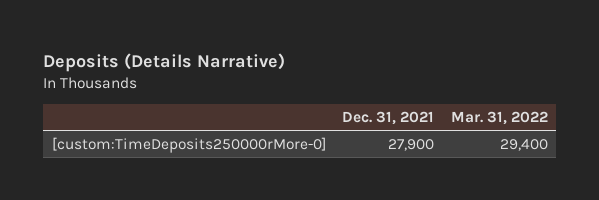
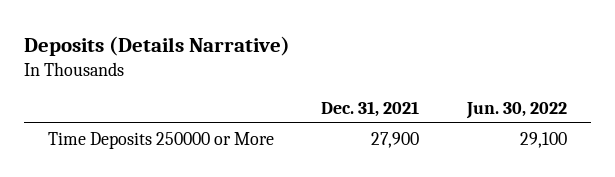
[450,110,548,125] Mar. 31, 2022 -> none
none -> [466,102,568,120] Jun. 30, 2022
[51,137,326,154] [custom:TimeDeposits250000rMore-0] -> [47,131,274,149] Time Deposits 250000 or More

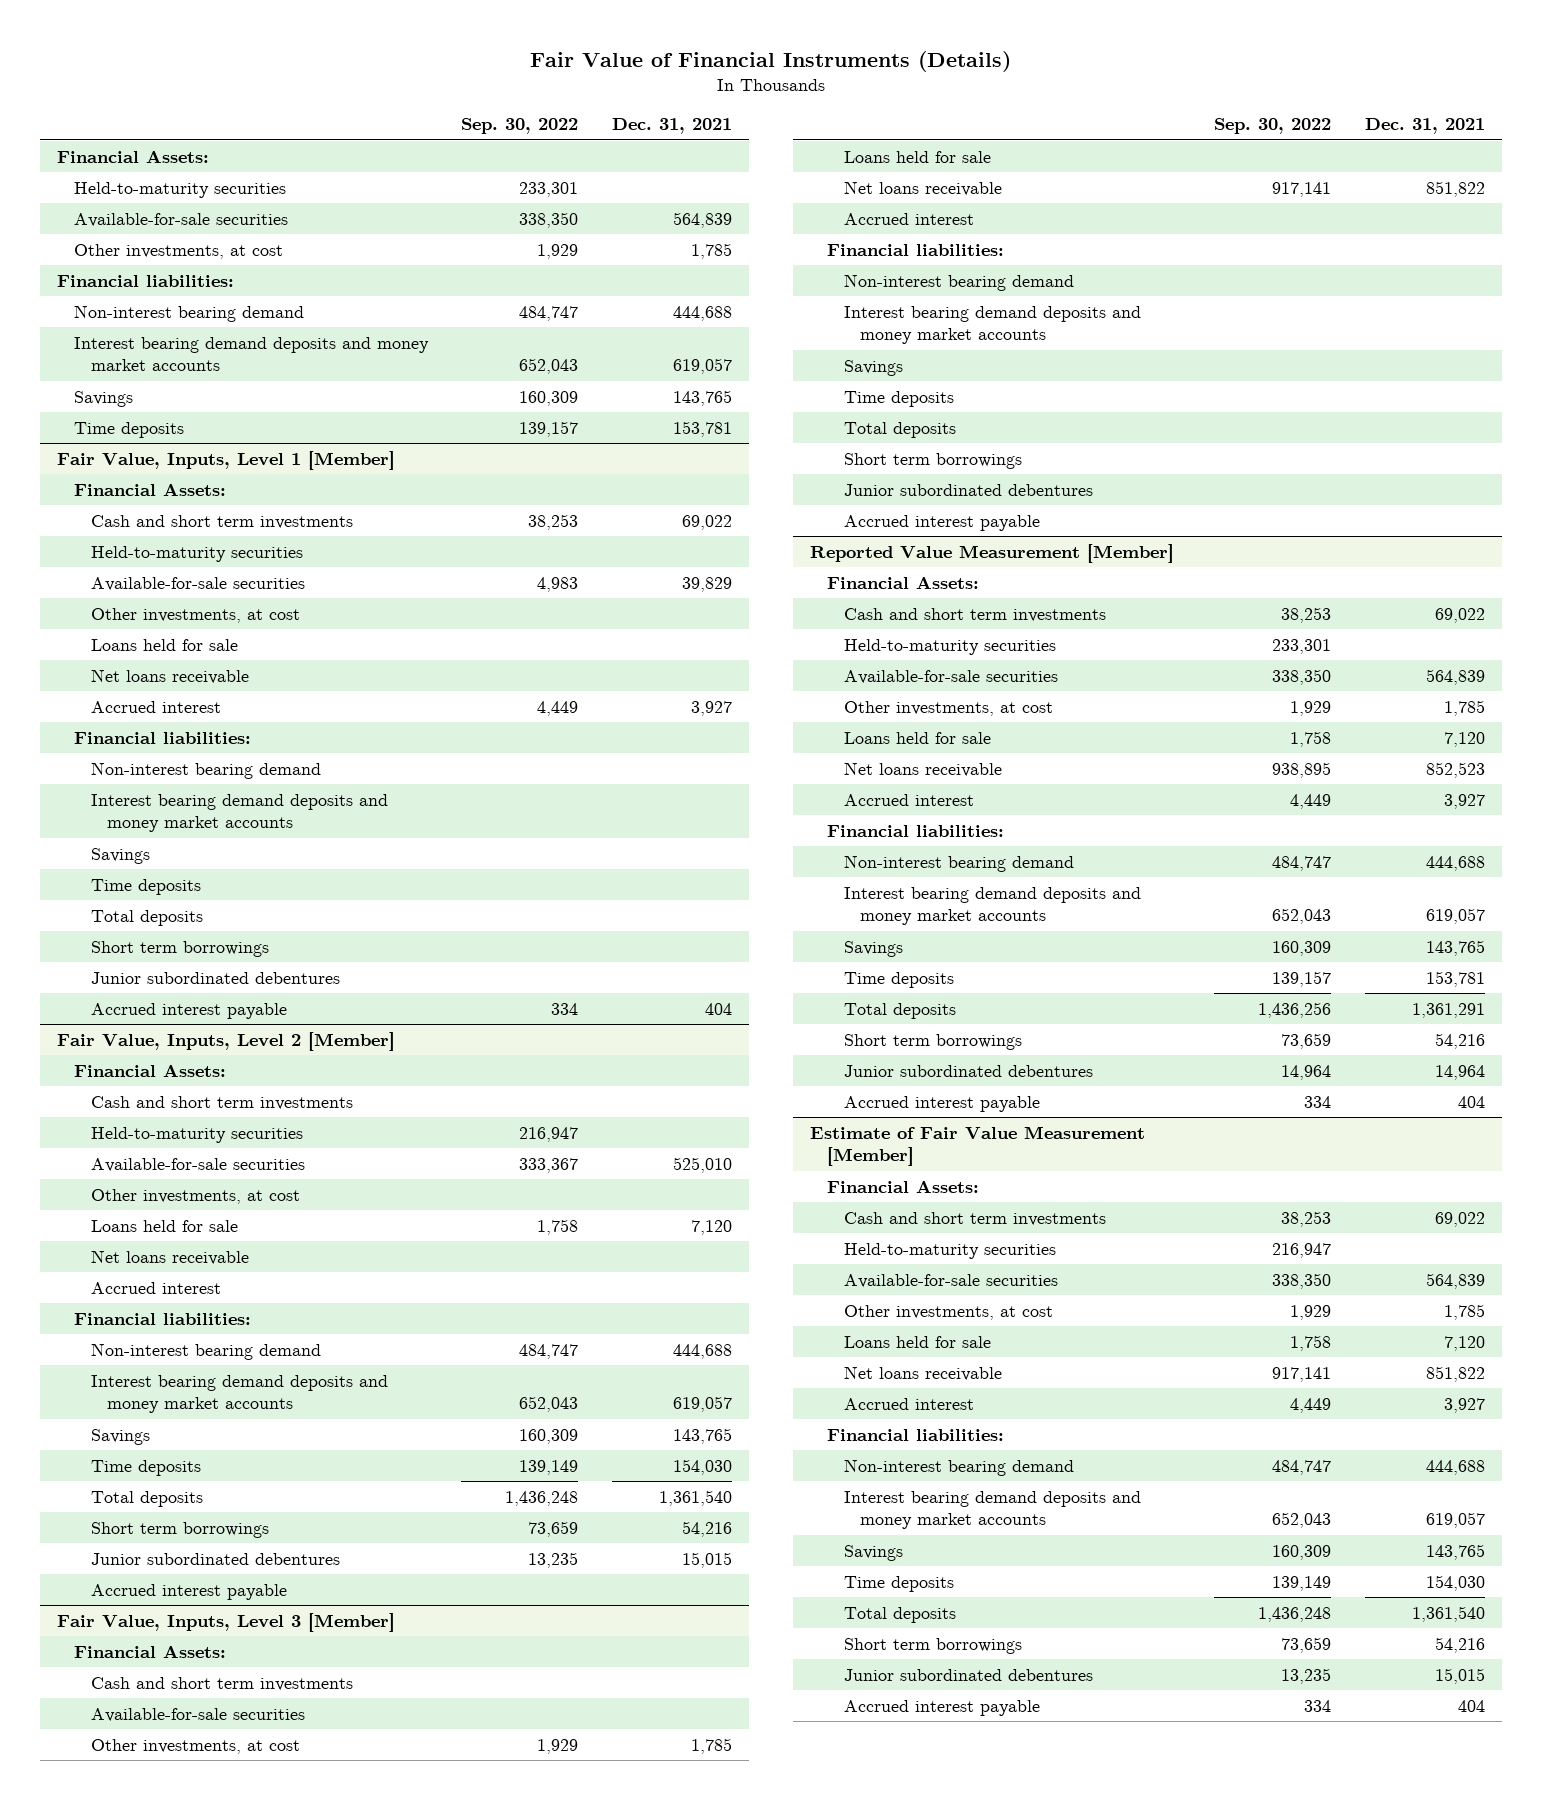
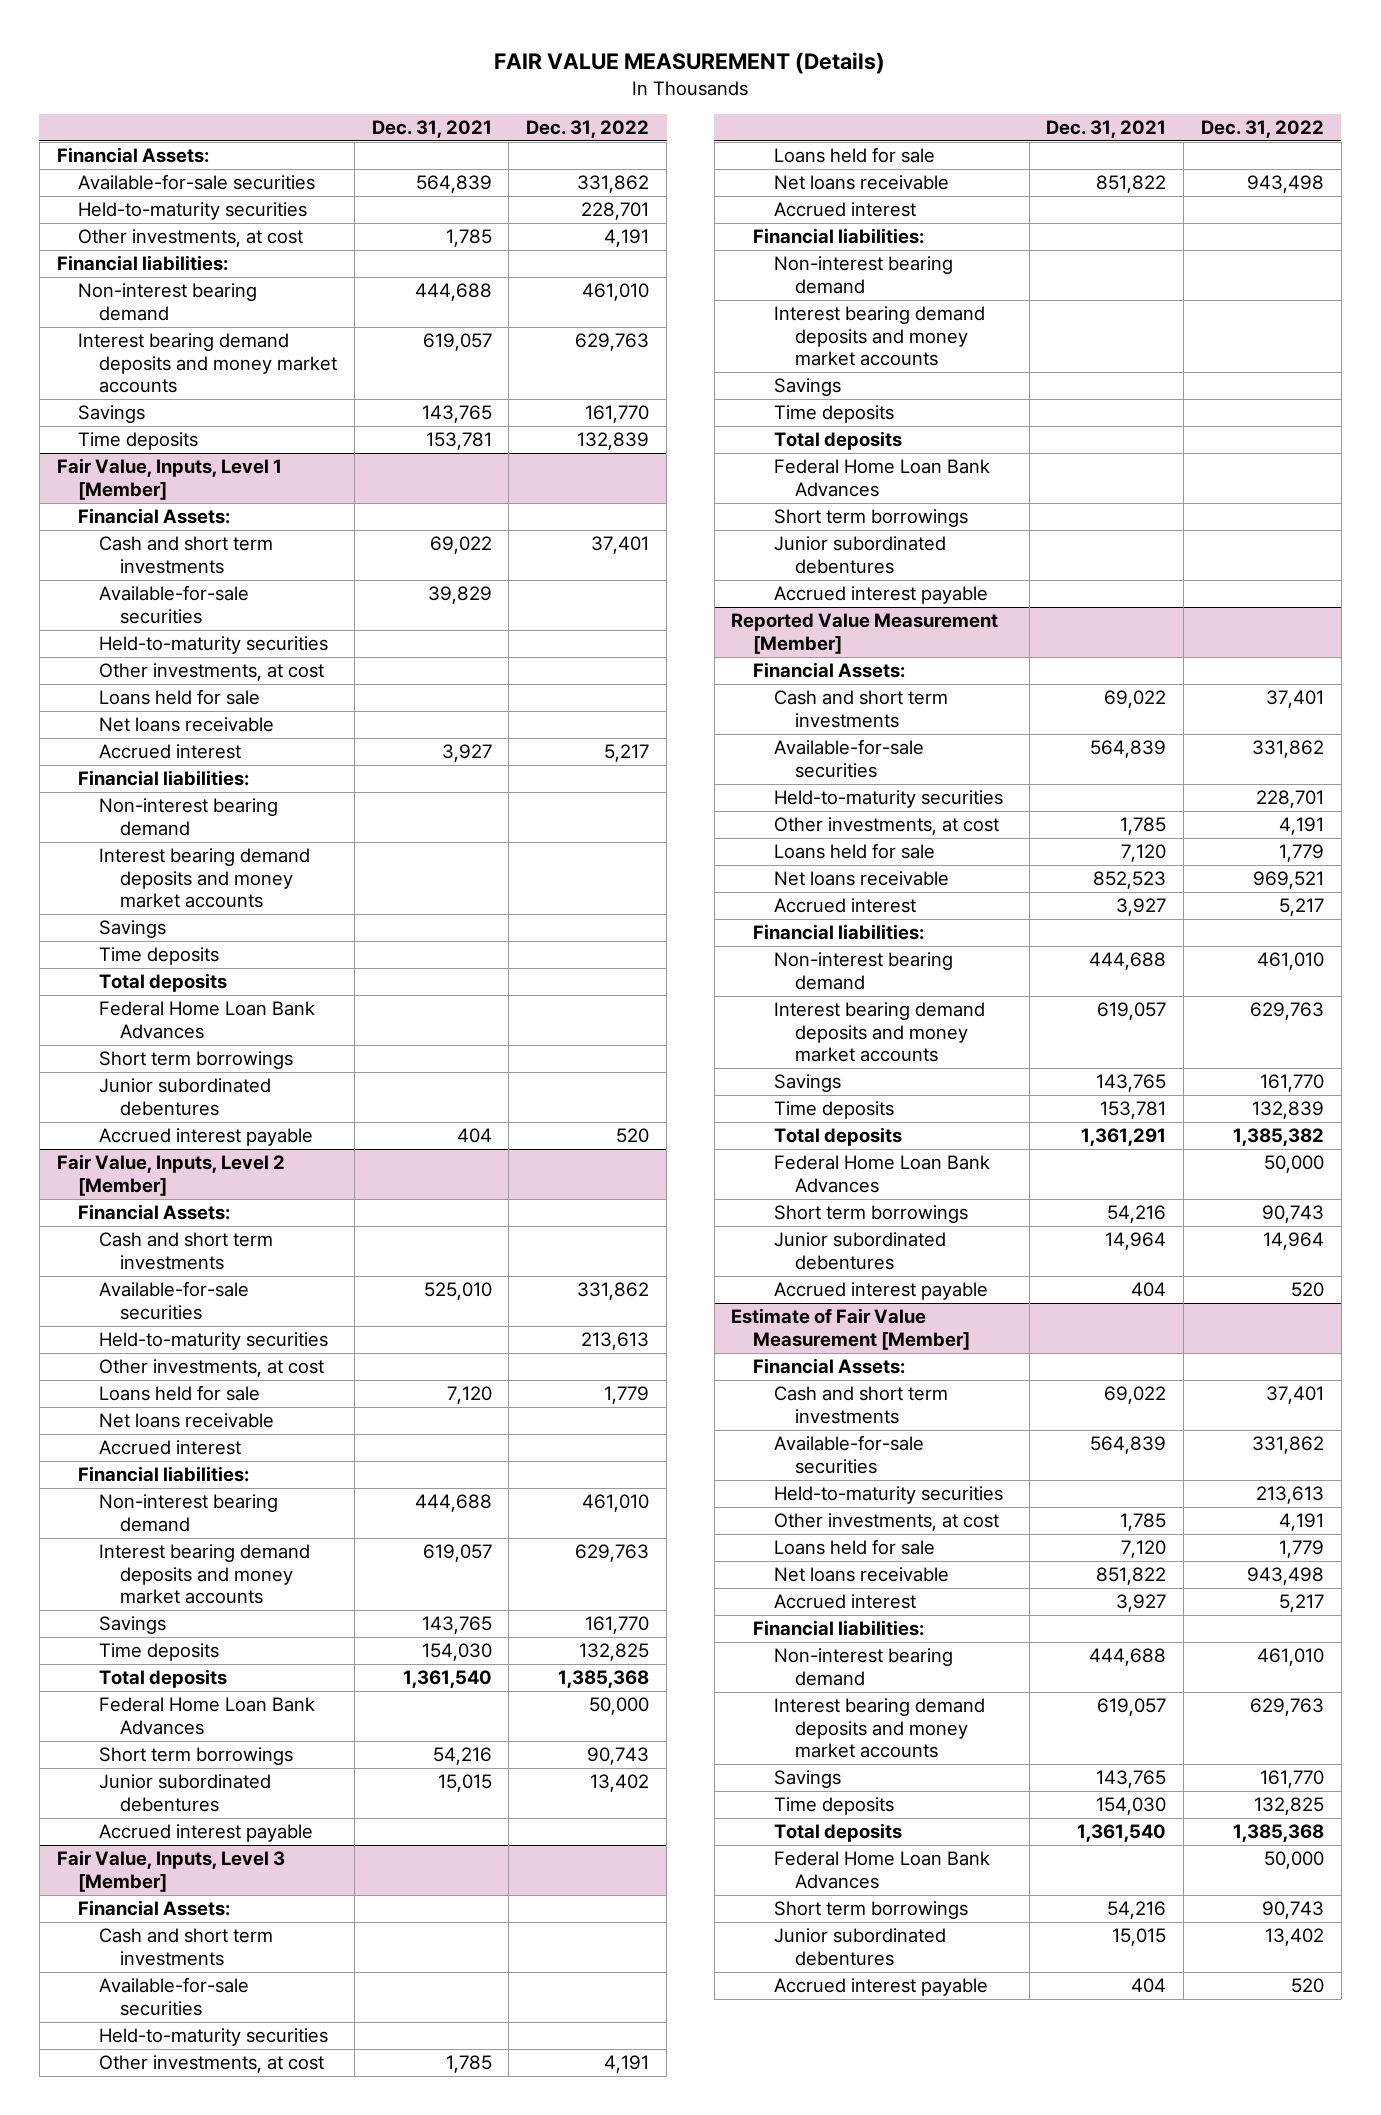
[529,51,1011,73] Fair Value of Financial Instruments (Details) -> [494,51,886,74] FAIR VALUE MEASUREMENT (Details)
[461,118,579,135] Sep. 30, 2022 -> none
none -> [526,119,650,138] Dec. 31, 2022
[73,181,286,198] Held-to-maturity securities -> [77,202,307,221] Held-to-maturity securities
[90,545,303,562] Held-to-maturity securities -> [99,636,329,655] Held-to-maturity securities
none -> [99,1001,316,1039] Federal Home Loan Bank Advances
[90,1126,303,1143] Held-to-maturity securities -> [99,1332,329,1351] Held-to-maturity securities
none -> [99,1697,316,1735] Federal Home Loan Bank Advances
none -> [99,2028,329,2047] Held-to-maturity securities
none -> [773,459,990,497] Federal Home Loan Bank Advances
[843,638,1056,655] Held-to-maturity securities -> [773,790,1003,809] Held-to-maturity securities
none -> [773,1155,990,1193] Federal Home Loan Bank Advances
[843,1242,1056,1259] Held-to-maturity securities -> [773,1486,1003,1505] Held-to-maturity securities
none -> [773,1851,990,1889] Federal Home Loan Bank Advances

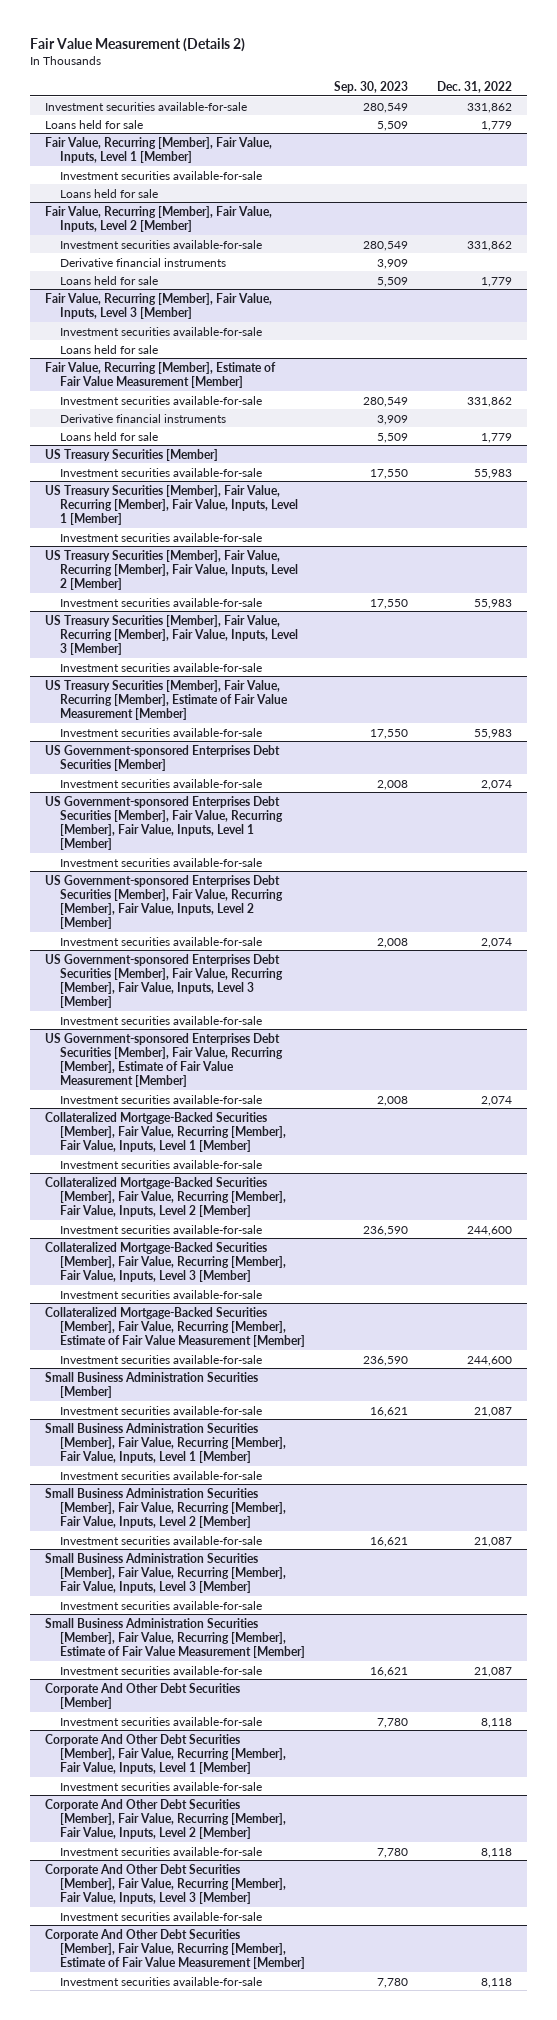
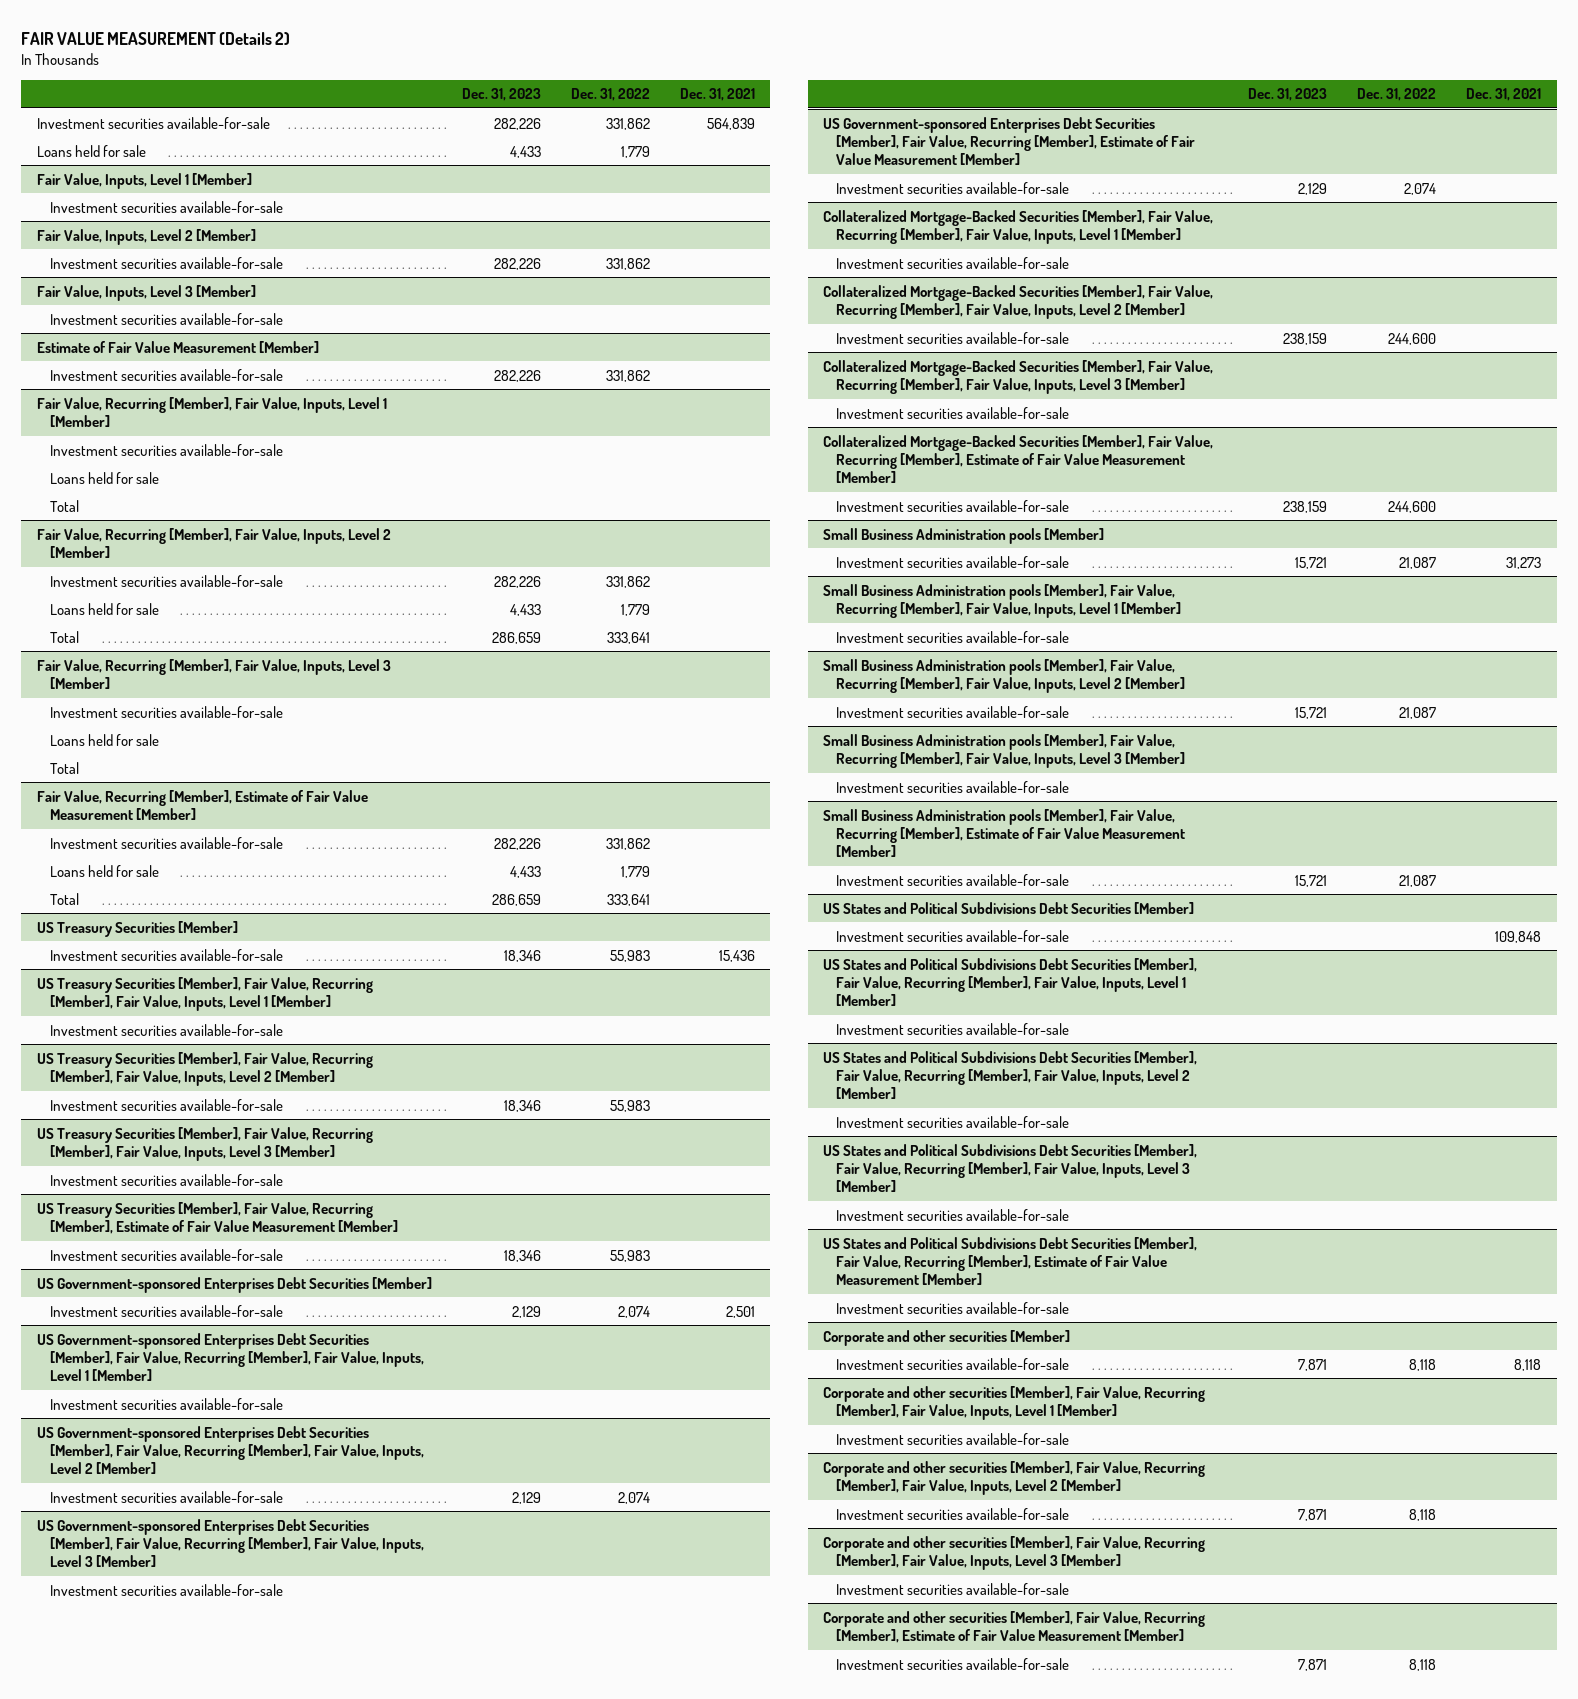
[30,38,246,53] Fair Value Measurement (Details 2) -> [21,31,291,45] FAIR VALUE MEASUREMENT (Details 2)
[333,80,408,93] Sep. 30, 2023 -> none
none -> [461,88,541,102] Dec. 31, 2023
none -> [680,88,756,102] Dec. 31, 2021
none -> [36,172,252,189] Fair Value, Inputs, Level 1 [Member]
none -> [50,200,284,213] Investment securities available-for-sale
none -> [36,228,256,245] Fair Value, Inputs, Level 2 [Member]
none -> [50,256,284,269] Investment securities available-for-sale
none -> [36,284,256,301] Fair Value, Inputs, Level 3 [Member]
none -> [50,312,284,325] Investment securities available-for-sale
none -> [36,340,319,353] Estimate of Fair Value Measurement [Member]
none -> [50,368,284,381] Investment securities available-for-sale
none -> [50,499,80,512] Total
[59,257,226,267] Derivative financial instruments -> none
none -> [50,630,80,643] Total
none -> [50,761,80,774] Total
[59,413,226,423] Derivative financial instruments -> none
none -> [50,892,80,905] Total
[44,1371,258,1398] Small Business Administration Securities [Member] -> [822,527,1104,544] Small Business Administration pools [Member]
[44,1422,286,1463] Small Business Administration Securities [Member], Fair Value, Recurring [Member], Fair Value, Inputs, Level 1 [Member] -> [822,583,1182,618] Small Business Administration pools [Member], Fair Value, Recurring [Member], Fair Value, Inputs, Level 1 [Member]
[44,1487,286,1528] Small Business Administration Securities [Member], Fair Value, Recurring [Member], Fair Value, Inputs, Level 2 [Member] -> [822,658,1186,693] Small Business Administration pools [Member], Fair Value, Recurring [Member], Fair Value, Inputs, Level 2 [Member]
[44,1552,286,1593] Small Business Administration Securities [Member], Fair Value, Recurring [Member], Fair Value, Inputs, Level 3 [Member] -> [822,733,1186,768] Small Business Administration pools [Member], Fair Value, Recurring [Member], Fair Value, Inputs, Level 3 [Member]
[44,1617,305,1658] Small Business Administration Securities [Member], Fair Value, Recurring [Member], Estimate of Fair Value Measurement [Member] -> [822,808,1186,858] Small Business Administration pools [Member], Fair Value, Recurring [Member], Estimate of Fair Value Measurement [Member]
none -> [822,901,1194,914] US States and Political Subdivisions Debt Securities [Member]
none -> [836,929,1070,942] Investment securities available-for-sale
none -> [822,957,1197,1007] US States and Political Subdivisions Debt Securities [Member], Fair Value, Recurring [Member], Fair Value, Inputs, Level 1 [Member]
none -> [836,1022,1070,1035] Investment securities available-for-sale
none -> [822,1050,1197,1100] US States and Political Subdivisions Debt Securities [Member], Fair Value, Recurring [Member], Fair Value, Inputs, Level 2 [Member]
none -> [836,1115,1070,1128] Investment securities available-for-sale
none -> [822,1143,1197,1193] US States and Political Subdivisions Debt Securities [Member], Fair Value, Recurring [Member], Fair Value, Inputs, Level 3 [Member]
none -> [836,1208,1070,1221] Investment securities available-for-sale
none -> [822,1236,1197,1286] US States and Political Subdivisions Debt Securities [Member], Fair Value, Recurring [Member], Estimate of Fair Value Measurement [Member]
none -> [836,1301,1070,1314] Investment securities available-for-sale
[44,1682,240,1709] Corporate And Other Debt Securities [Member] -> [822,1329,1070,1346] Corporate and other securities [Member]
[44,1733,286,1774] Corporate And Other Debt Securities [Member], Fair Value, Recurring [Member], Fair Value, Inputs, Level 1 [Member] -> [822,1385,1205,1420] Corporate and other securities [Member], Fair Value, Recurring [Member], Fair Value, Inputs, Level 1 [Member]
[44,1798,286,1839] Corporate And Other Debt Securities [Member], Fair Value, Recurring [Member], Fair Value, Inputs, Level 2 [Member] -> [822,1460,1205,1495] Corporate and other securities [Member], Fair Value, Recurring [Member], Fair Value, Inputs, Level 2 [Member]
[44,1863,286,1904] Corporate And Other Debt Securities [Member], Fair Value, Recurring [Member], Fair Value, Inputs, Level 3 [Member] -> [822,1535,1205,1570] Corporate and other securities [Member], Fair Value, Recurring [Member], Fair Value, Inputs, Level 3 [Member]
[44,1928,305,1969] Corporate And Other Debt Securities [Member], Fair Value, Recurring [Member], Estimate of Fair Value Measurement [Member] -> [822,1610,1205,1643] Corporate and other securities [Member], Fair Value, Recurring [Member], Estimate of Fair Value Measurement [Member]

